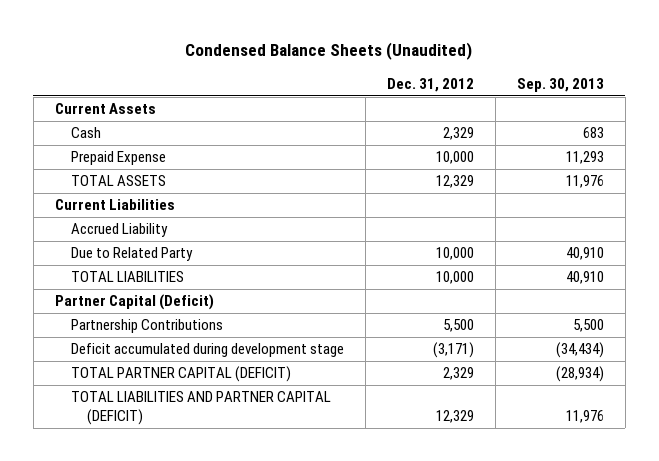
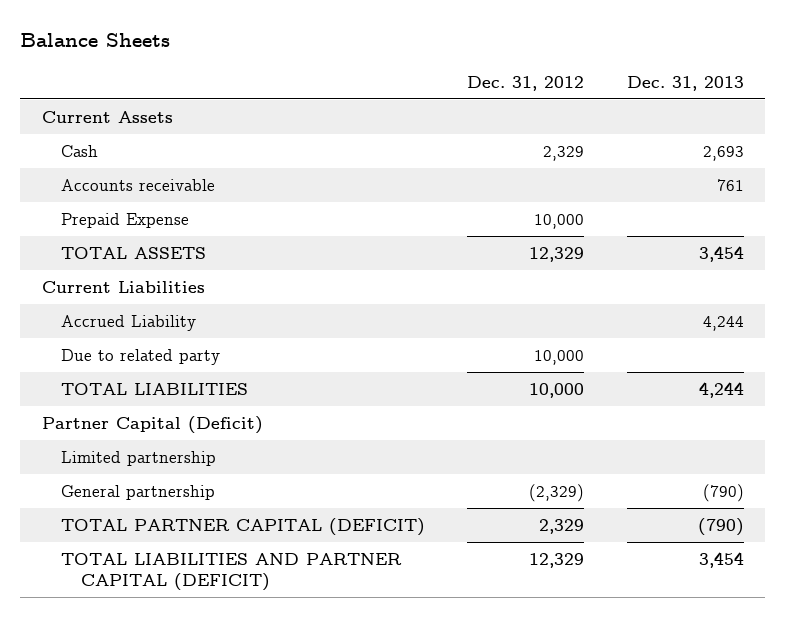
[185,42,473,61] Condensed Balance Sheets (Unaudited) -> [20,33,171,48] Balance Sheets
[516,77,604,92] Sep. 30, 2013 -> none
none -> [626,75,744,91] Dec. 31, 2013
none -> [61,179,216,192] Accounts receivable
[70,247,193,262] Due to Related Party -> [61,349,221,366] Due to related party
[70,343,344,358] Deficit accumulated during development stage -> none
none -> [61,451,217,467] Limited partnership
[70,319,223,334] Partnership Contributions -> [61,485,216,501] General partnership
[442,319,474,333] 5,500 -> [529,484,585,503] (2,329)

